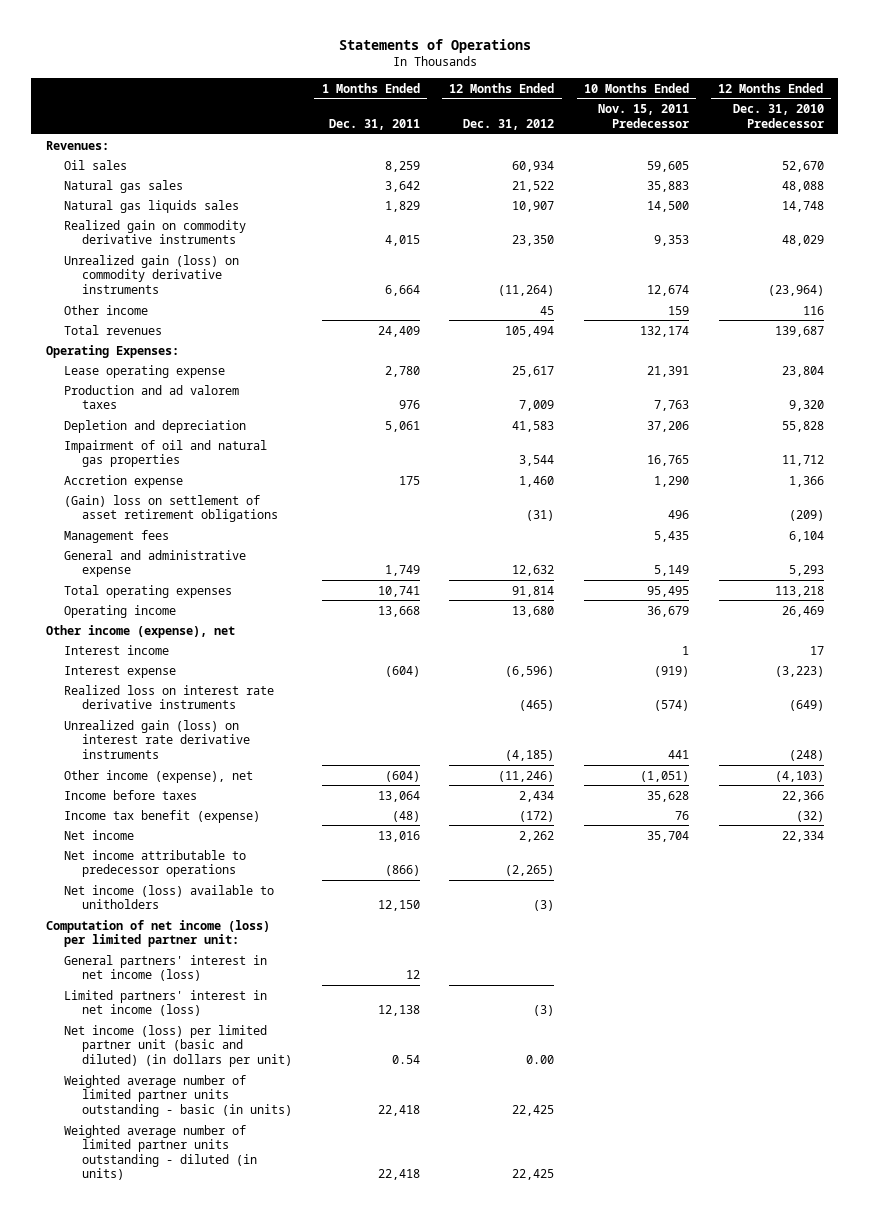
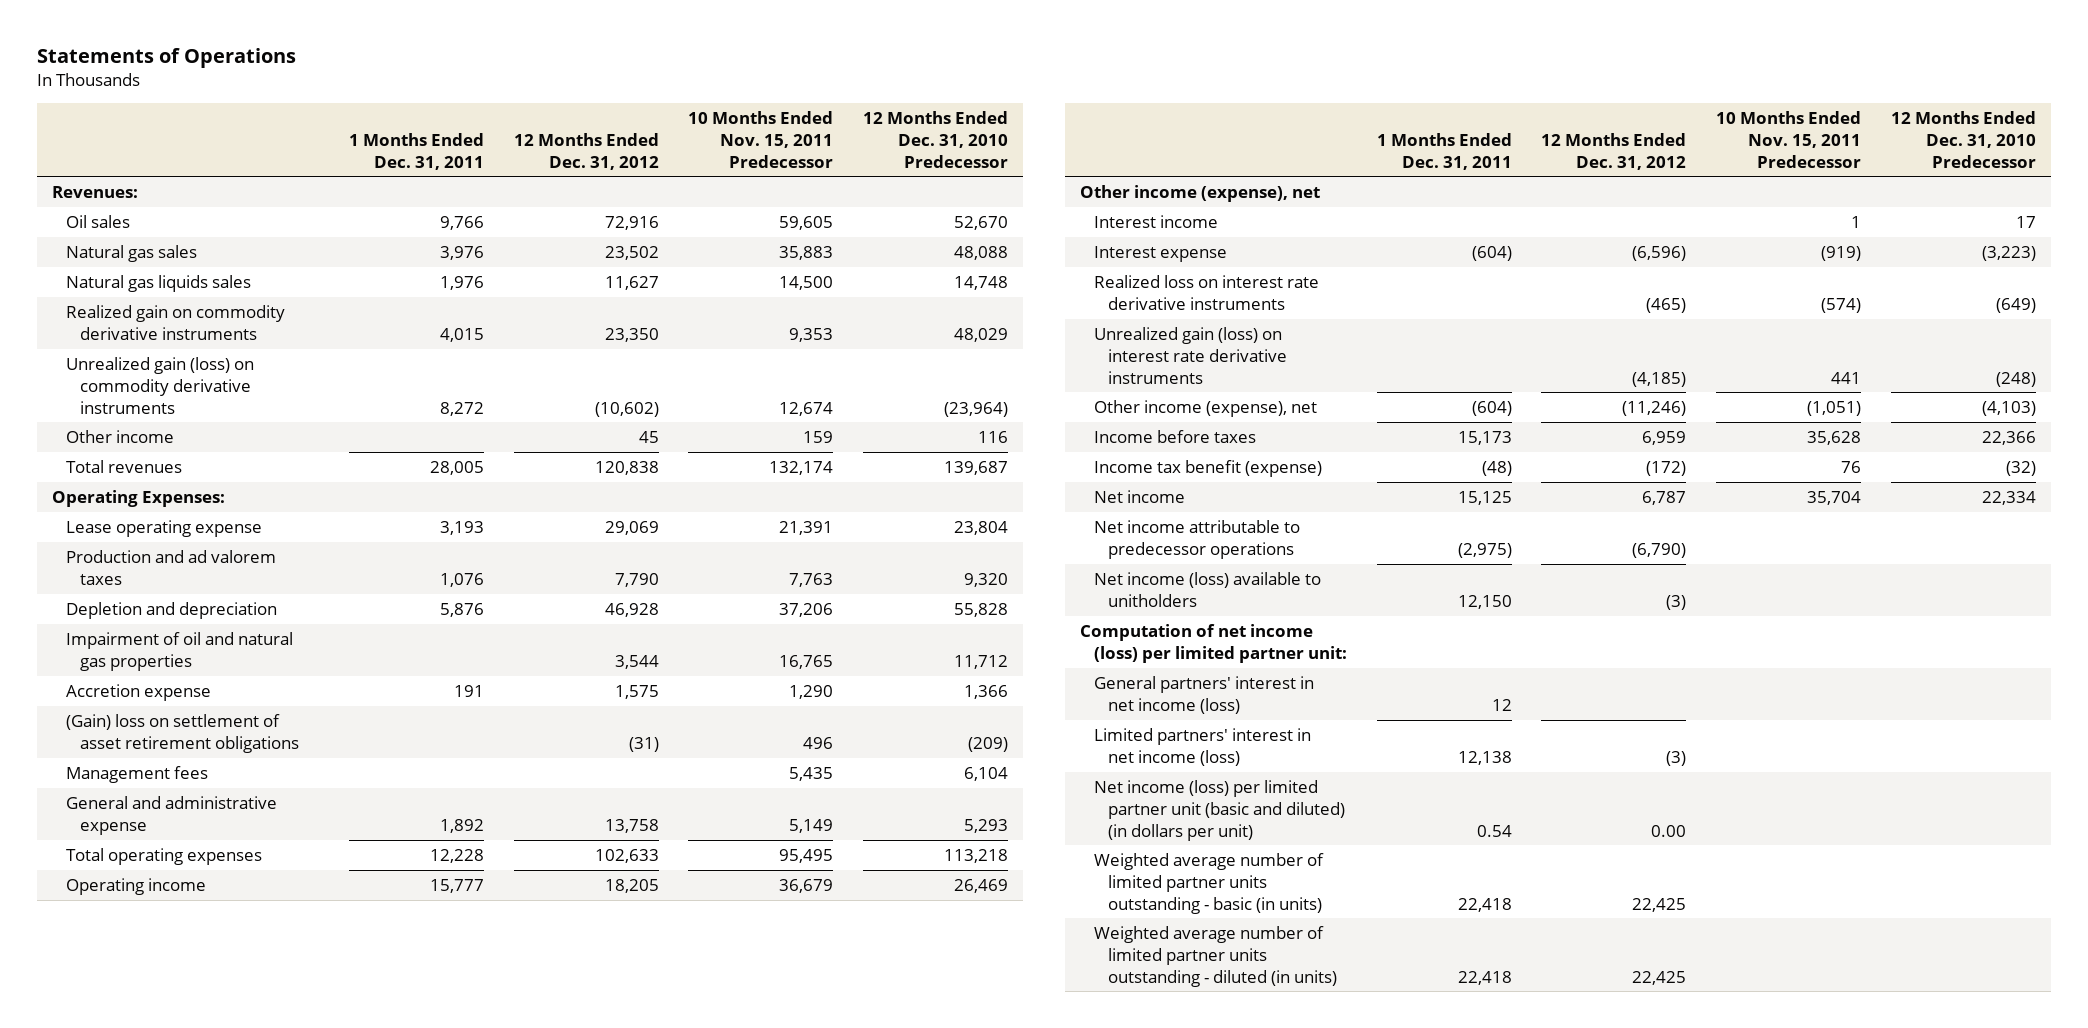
[384,160,420,172] 8,259 -> [439,215,484,230] 9,766
[512,160,555,172] 60,934 -> [604,215,659,230] 72,916
[384,180,420,192] 3,642 -> [439,245,484,260] 3,976
[512,180,555,192] 21,522 -> [604,245,659,260] 23,502
[384,200,420,212] 1,829 -> [439,275,484,290] 1,976
[512,200,555,212] 10,907 -> [604,275,659,290] 11,627
[384,284,420,296] 6,664 -> [439,401,484,416] 8,272
[498,284,555,296] (11,264) -> [594,401,659,417] (10,602)
[377,325,420,337] 24,409 -> [429,460,484,475] 28,005
[505,325,555,337] 105,494 -> [594,460,659,475] 120,838
[384,365,420,377] 2,780 -> [439,520,484,535] 3,193
[512,365,555,377] 25,617 -> [604,520,659,535] 29,069
[398,400,420,410] 976 -> [439,572,484,587] 1,076
[519,400,555,412] 7,009 -> [614,572,659,587] 7,790
[384,420,420,432] 5,061 -> [439,602,484,617] 5,876
[512,420,555,432] 41,583 -> [604,602,659,617] 46,928
[398,475,420,485] 175 -> [453,684,484,697] 191
[519,475,555,487] 1,460 -> [614,684,659,699] 1,575
[384,565,420,577] 1,749 -> [439,818,484,833] 1,892
[512,565,555,577] 12,632 -> [604,818,659,833] 13,758
[377,585,420,597] 10,741 -> [429,848,484,863] 12,228
[512,585,555,597] 91,814 -> [594,848,659,863] 102,633
[377,605,420,617] 13,668 -> [429,878,484,893] 15,777
[512,605,555,617] 13,680 -> [604,878,659,893] 18,205
[377,790,420,802] 13,064 -> [1457,430,1512,445] 15,173
[519,790,555,802] 2,434 -> [1642,430,1687,445] 6,959
[377,830,420,842] 13,016 -> [1457,490,1512,505] 15,125
[519,830,555,842] 2,262 -> [1642,490,1687,505] 6,787
[384,865,420,877] (866) -> [1457,542,1512,558] (2,975)
[505,865,555,877] (2,265) -> [1632,542,1687,558] (6,790)

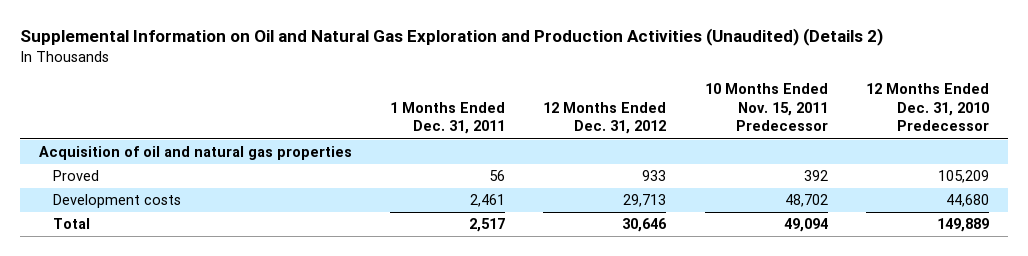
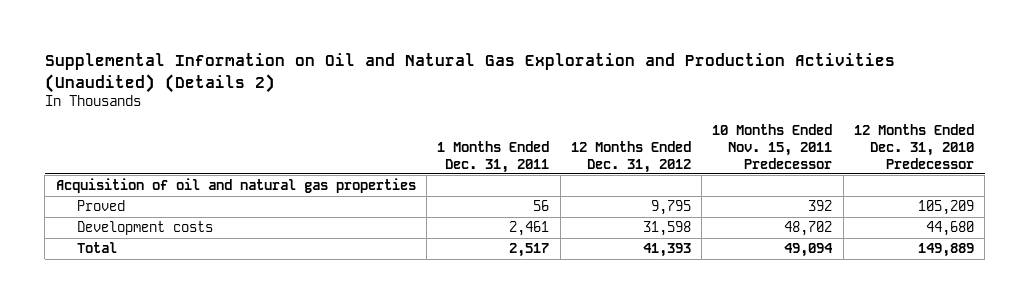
[642,170,667,182] 933 -> [650,200,691,216] 9,795
[623,194,667,208] 29,713 -> [642,221,691,237] 31,598
[622,218,668,233] 30,646 -> [642,243,691,258] 41,393

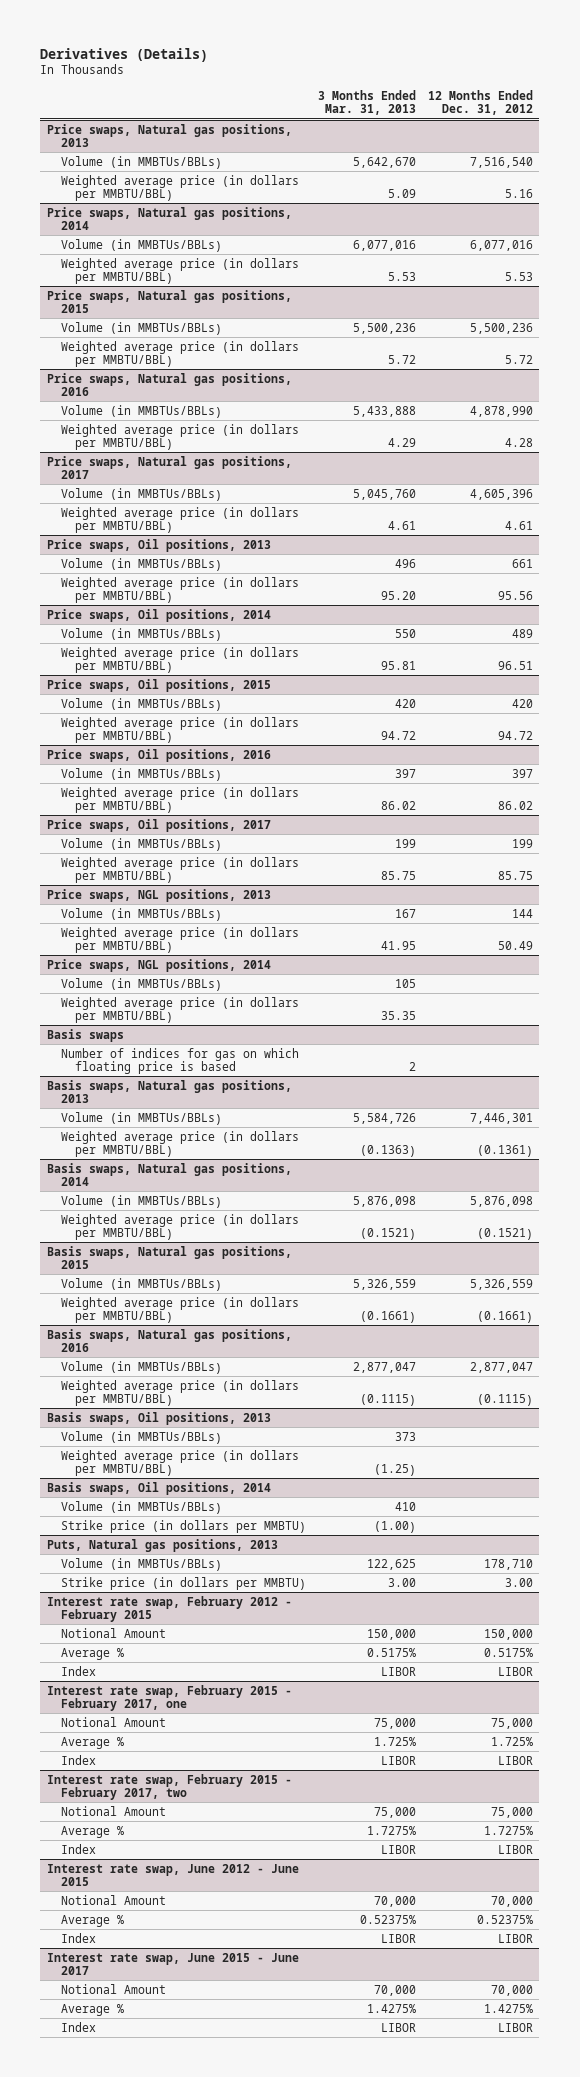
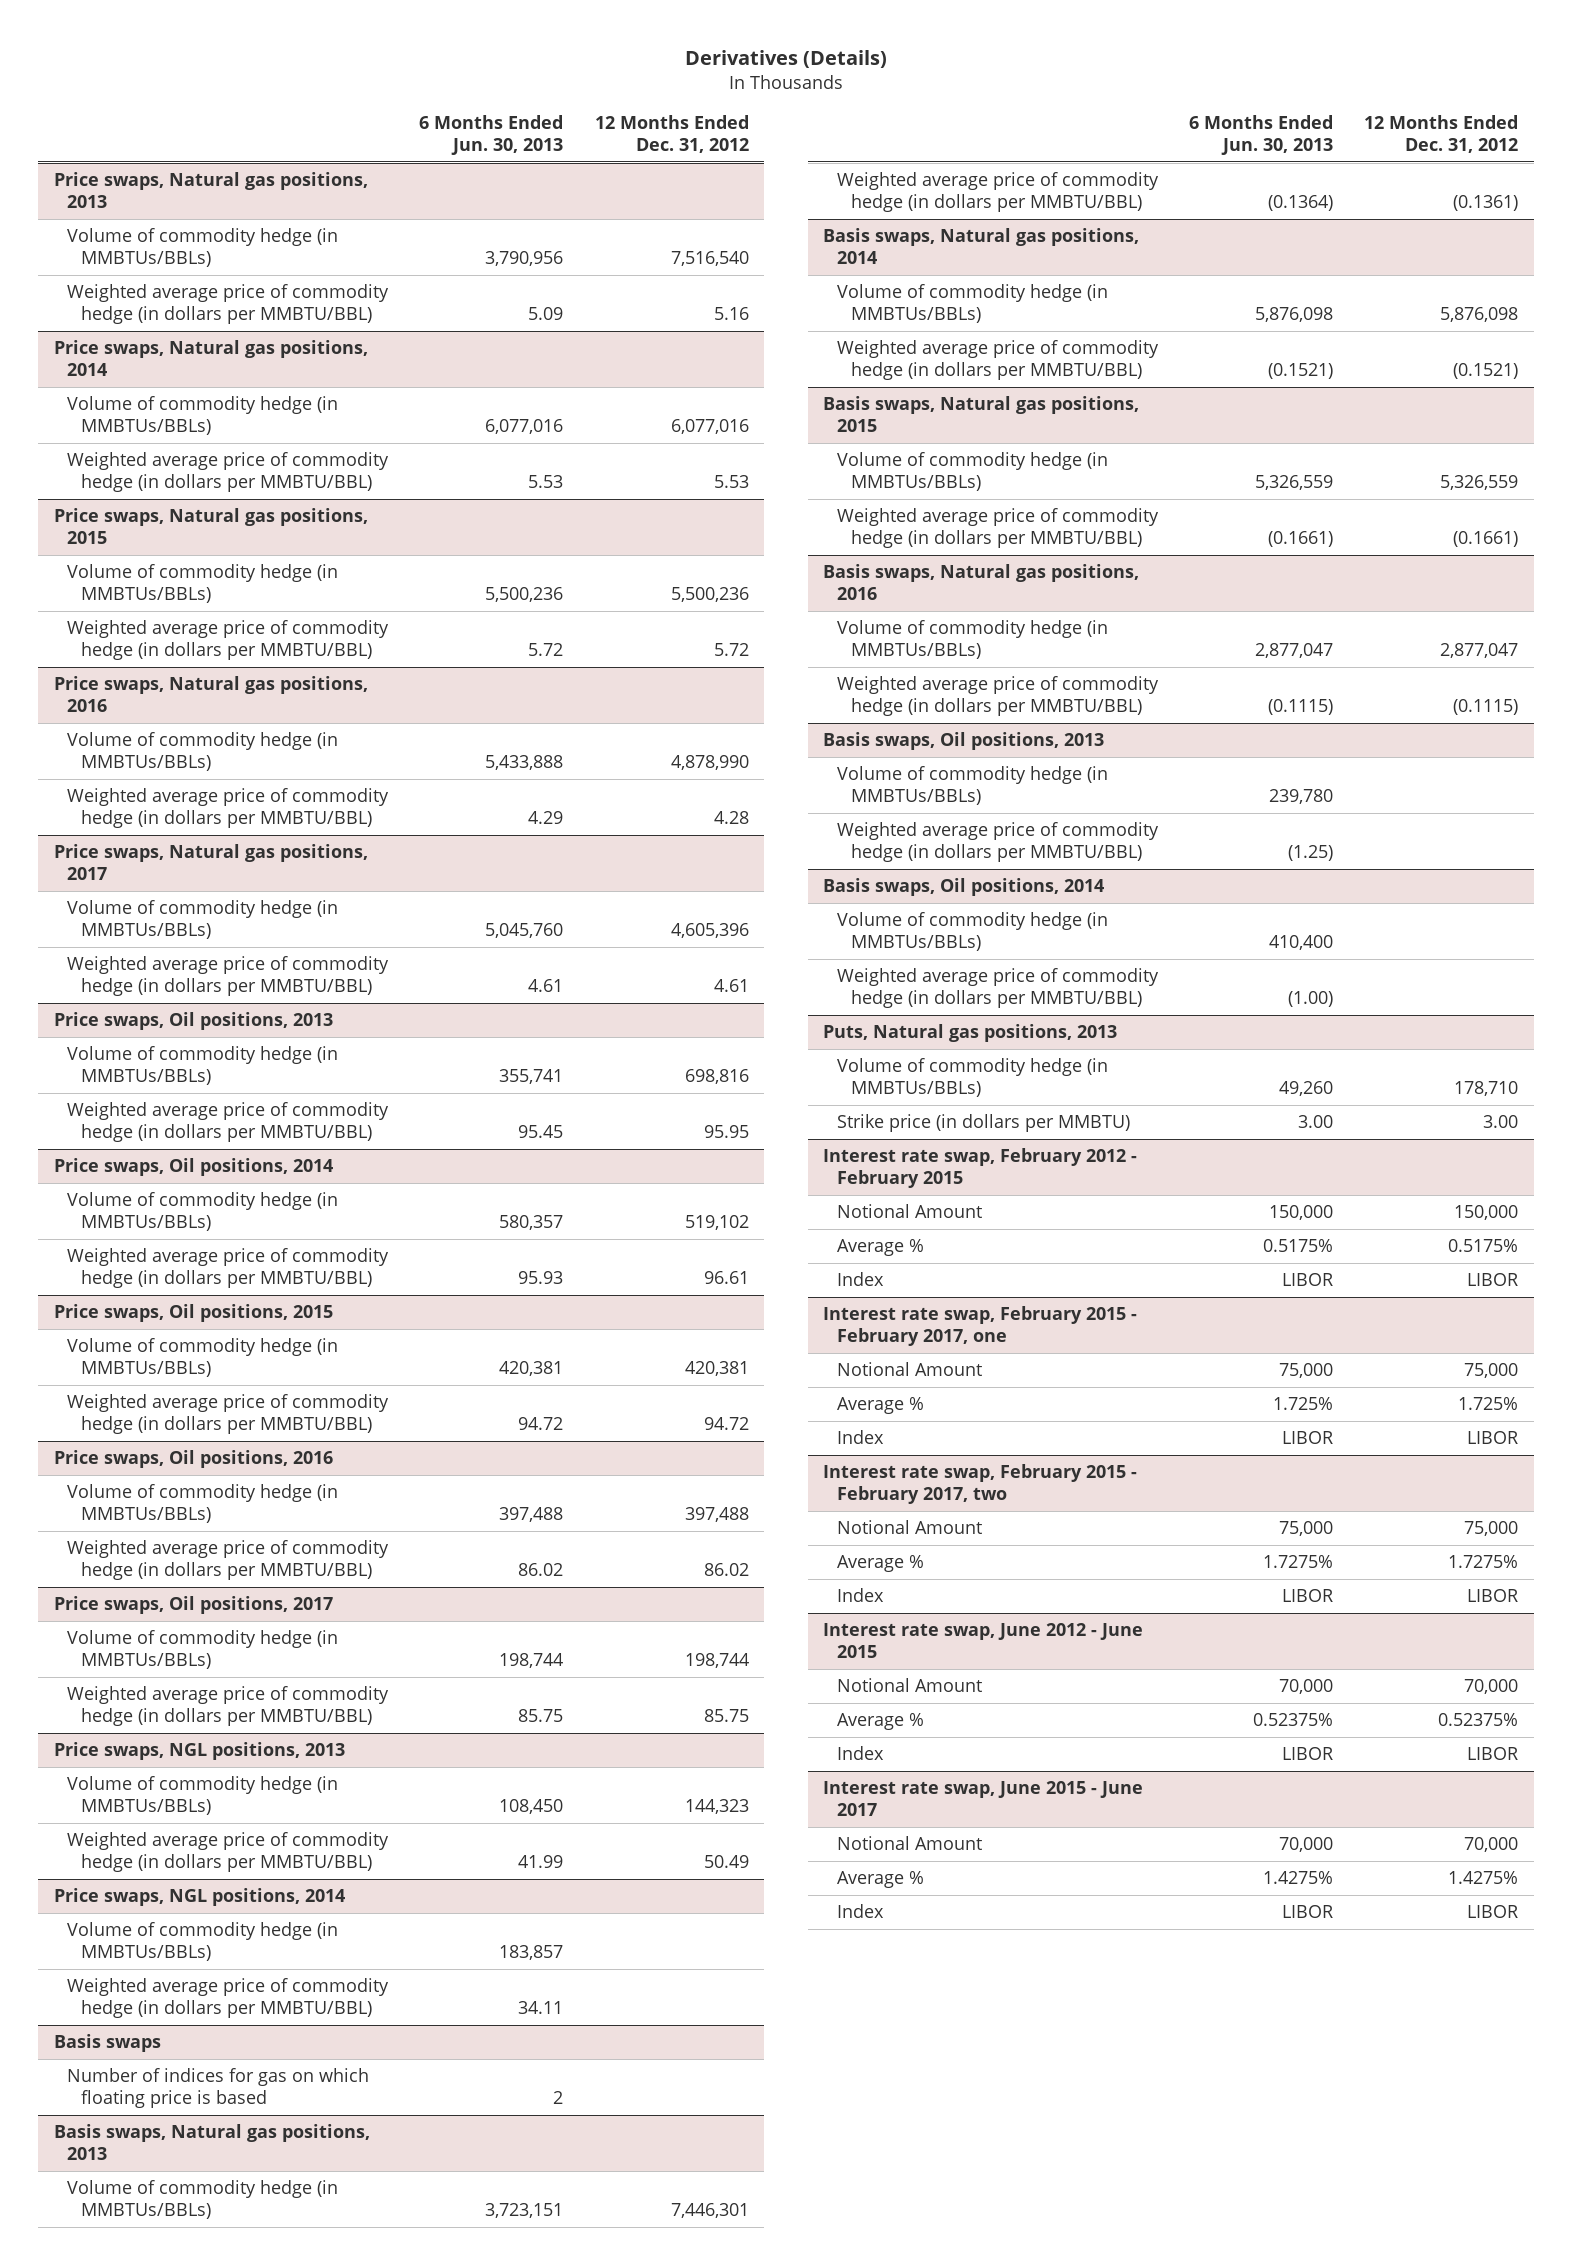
[318,89,417,116] 3 Months Ended Mar. 31, 2013 -> none
none -> [419,115,564,155] 6 Months Ended Jun. 30, 2013
[60,155,222,169] Volume (in MMBTUs/BBLs) -> [67,228,339,267] Volume of commodity hedge (in MMBTUs/BBLs)
[60,174,299,202] Weighted average price (in dollars per MMBTU/BBL) -> [67,284,390,324] Weighted average price of commodity hedge (in dollars per MMBTU/BBL)
[60,238,222,252] Volume (in MMBTUs/BBLs) -> [67,396,339,435] Volume of commodity hedge (in MMBTUs/BBLs)
[60,257,299,285] Weighted average price (in dollars per MMBTU/BBL) -> [67,452,390,492] Weighted average price of commodity hedge (in dollars per MMBTU/BBL)
[60,321,222,335] Volume (in MMBTUs/BBLs) -> [67,564,339,603] Volume of commodity hedge (in MMBTUs/BBLs)
[60,340,299,368] Weighted average price (in dollars per MMBTU/BBL) -> [67,620,390,660] Weighted average price of commodity hedge (in dollars per MMBTU/BBL)
[60,404,222,418] Volume (in MMBTUs/BBLs) -> [67,732,339,771] Volume of commodity hedge (in MMBTUs/BBLs)
[60,423,299,451] Weighted average price (in dollars per MMBTU/BBL) -> [67,788,390,828] Weighted average price of commodity hedge (in dollars per MMBTU/BBL)
[60,487,222,501] Volume (in MMBTUs/BBLs) -> [67,900,339,939] Volume of commodity hedge (in MMBTUs/BBLs)
[60,506,299,534] Weighted average price (in dollars per MMBTU/BBL) -> [67,956,390,996] Weighted average price of commodity hedge (in dollars per MMBTU/BBL)
[60,557,222,571] Volume (in MMBTUs/BBLs) -> [67,1046,339,1085] Volume of commodity hedge (in MMBTUs/BBLs)
[512,558,534,568] 661 -> [684,1068,749,1084] 698,816
[60,576,299,604] Weighted average price (in dollars per MMBTU/BBL) -> [67,1102,390,1142] Weighted average price of commodity hedge (in dollars per MMBTU/BBL)
[498,591,534,601] 95.56 -> [703,1124,749,1138] 95.95
[60,627,222,641] Volume (in MMBTUs/BBLs) -> [67,1192,339,1231] Volume of commodity hedge (in MMBTUs/BBLs)
[512,628,534,638] 489 -> [684,1214,749,1230] 519,102
[60,646,299,674] Weighted average price (in dollars per MMBTU/BBL) -> [67,1248,390,1288] Weighted average price of commodity hedge (in dollars per MMBTU/BBL)
[498,661,534,671] 96.51 -> [703,1270,749,1284] 96.61
[60,697,222,711] Volume (in MMBTUs/BBLs) -> [67,1338,339,1377] Volume of commodity hedge (in MMBTUs/BBLs)
[512,698,534,708] 420 -> [684,1360,749,1376] 420,381
[60,716,299,744] Weighted average price (in dollars per MMBTU/BBL) -> [67,1394,390,1434] Weighted average price of commodity hedge (in dollars per MMBTU/BBL)
[60,767,222,781] Volume (in MMBTUs/BBLs) -> [67,1484,339,1523] Volume of commodity hedge (in MMBTUs/BBLs)
[512,768,534,778] 397 -> [684,1506,749,1522] 397,488
[60,786,299,814] Weighted average price (in dollars per MMBTU/BBL) -> [67,1540,390,1580] Weighted average price of commodity hedge (in dollars per MMBTU/BBL)
[60,837,222,851] Volume (in MMBTUs/BBLs) -> [67,1630,339,1669] Volume of commodity hedge (in MMBTUs/BBLs)
[512,838,534,848] 199 -> [684,1652,749,1668] 198,744
[60,856,299,884] Weighted average price (in dollars per MMBTU/BBL) -> [67,1686,390,1726] Weighted average price of commodity hedge (in dollars per MMBTU/BBL)
[60,907,222,921] Volume (in MMBTUs/BBLs) -> [67,1776,339,1815] Volume of commodity hedge (in MMBTUs/BBLs)
[512,908,534,918] 144 -> [684,1798,749,1814] 144,323
[60,926,299,954] Weighted average price (in dollars per MMBTU/BBL) -> [67,1832,390,1872] Weighted average price of commodity hedge (in dollars per MMBTU/BBL)
[60,977,222,991] Volume (in MMBTUs/BBLs) -> [67,1922,339,1961] Volume of commodity hedge (in MMBTUs/BBLs)
[60,996,299,1024] Weighted average price (in dollars per MMBTU/BBL) -> [67,1978,390,2018] Weighted average price of commodity hedge (in dollars per MMBTU/BBL)
[60,1111,222,1125] Volume (in MMBTUs/BBLs) -> [67,2180,339,2219] Volume of commodity hedge (in MMBTUs/BBLs)
[60,1130,299,1158] Weighted average price (in dollars per MMBTU/BBL) -> [837,172,1160,212] Weighted average price of commodity hedge (in dollars per MMBTU/BBL)
[60,1194,222,1208] Volume (in MMBTUs/BBLs) -> [837,284,1109,323] Volume of commodity hedge (in MMBTUs/BBLs)
[60,1213,299,1241] Weighted average price (in dollars per MMBTU/BBL) -> [837,340,1160,380] Weighted average price of commodity hedge (in dollars per MMBTU/BBL)
[60,1277,222,1291] Volume (in MMBTUs/BBLs) -> [837,452,1109,491] Volume of commodity hedge (in MMBTUs/BBLs)
[60,1296,299,1324] Weighted average price (in dollars per MMBTU/BBL) -> [837,508,1160,548] Weighted average price of commodity hedge (in dollars per MMBTU/BBL)
[60,1360,222,1374] Volume (in MMBTUs/BBLs) -> [837,620,1109,659] Volume of commodity hedge (in MMBTUs/BBLs)
[60,1379,299,1407] Weighted average price (in dollars per MMBTU/BBL) -> [837,676,1160,716] Weighted average price of commodity hedge (in dollars per MMBTU/BBL)
[60,1430,222,1444] Volume (in MMBTUs/BBLs) -> [837,766,1109,805] Volume of commodity hedge (in MMBTUs/BBLs)
[60,1449,299,1477] Weighted average price (in dollars per MMBTU/BBL) -> [837,822,1160,862] Weighted average price of commodity hedge (in dollars per MMBTU/BBL)
[60,1519,306,1533] Strike price (in dollars per MMBTU) -> none
[60,1500,222,1514] Volume (in MMBTUs/BBLs) -> [837,912,1109,951] Volume of commodity hedge (in MMBTUs/BBLs)
none -> [837,968,1160,1008] Weighted average price of commodity hedge (in dollars per MMBTU/BBL)
[60,1557,222,1571] Volume (in MMBTUs/BBLs) -> [837,1058,1109,1097] Volume of commodity hedge (in MMBTUs/BBLs)

